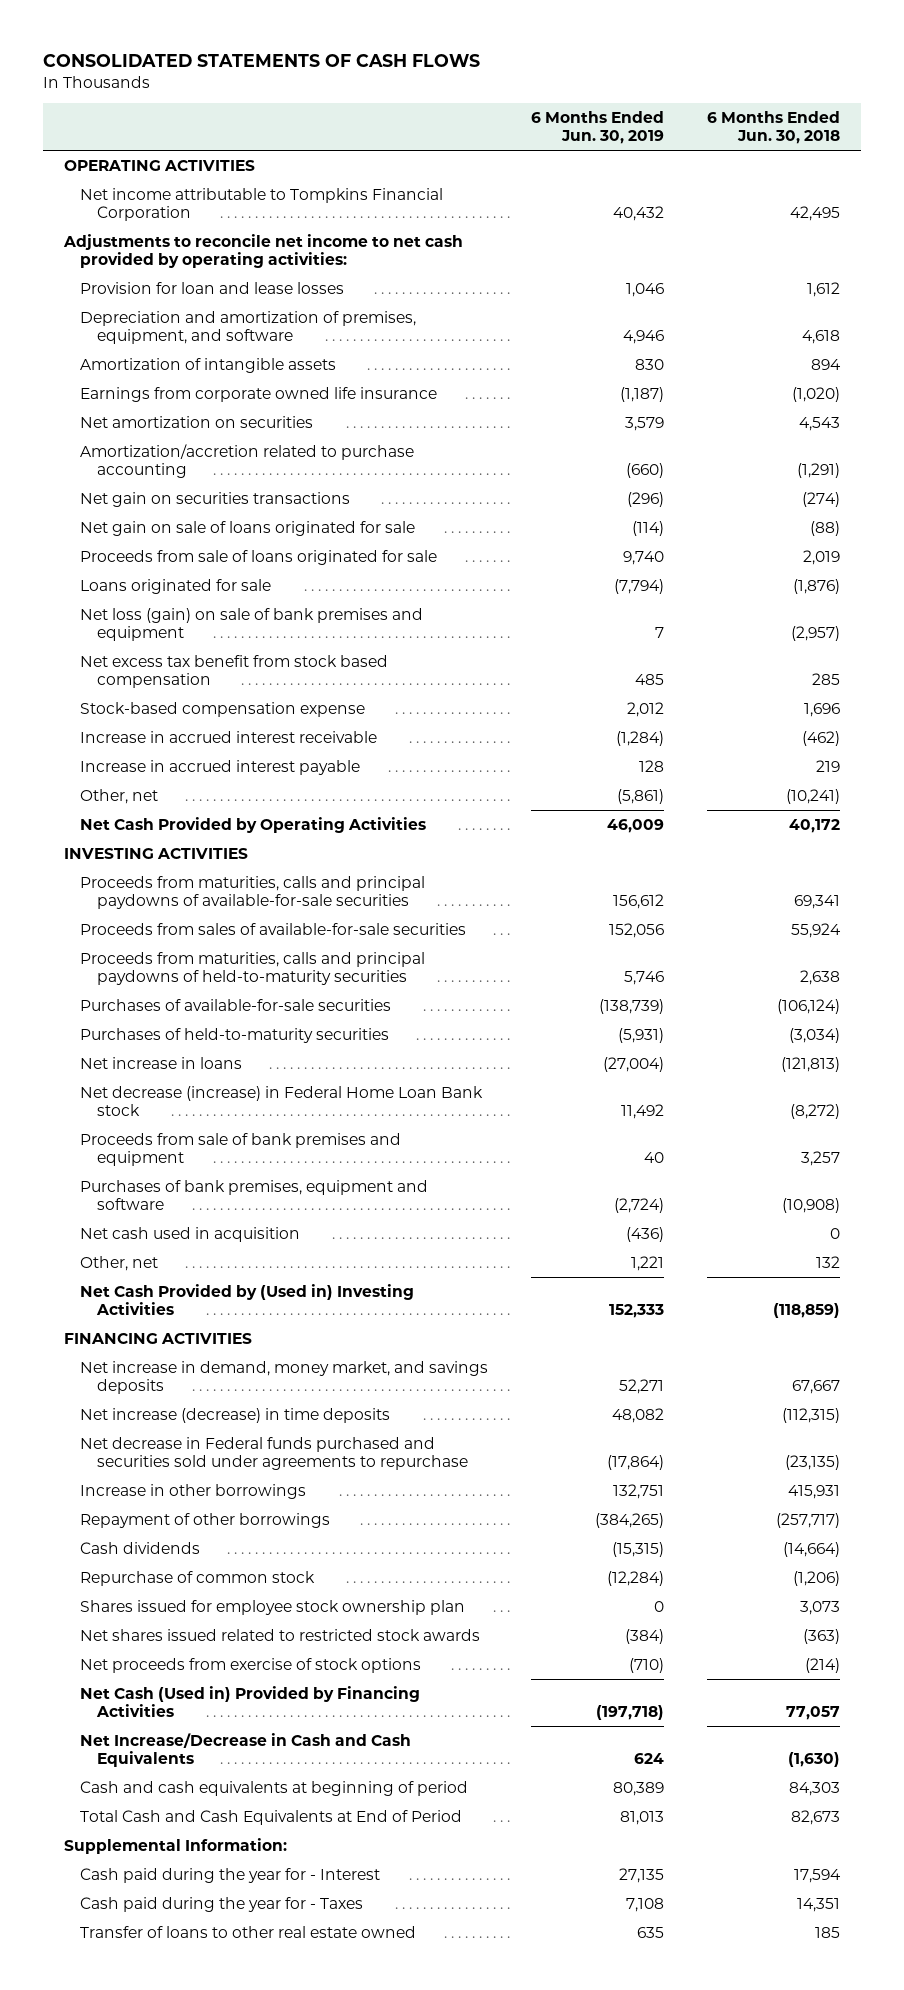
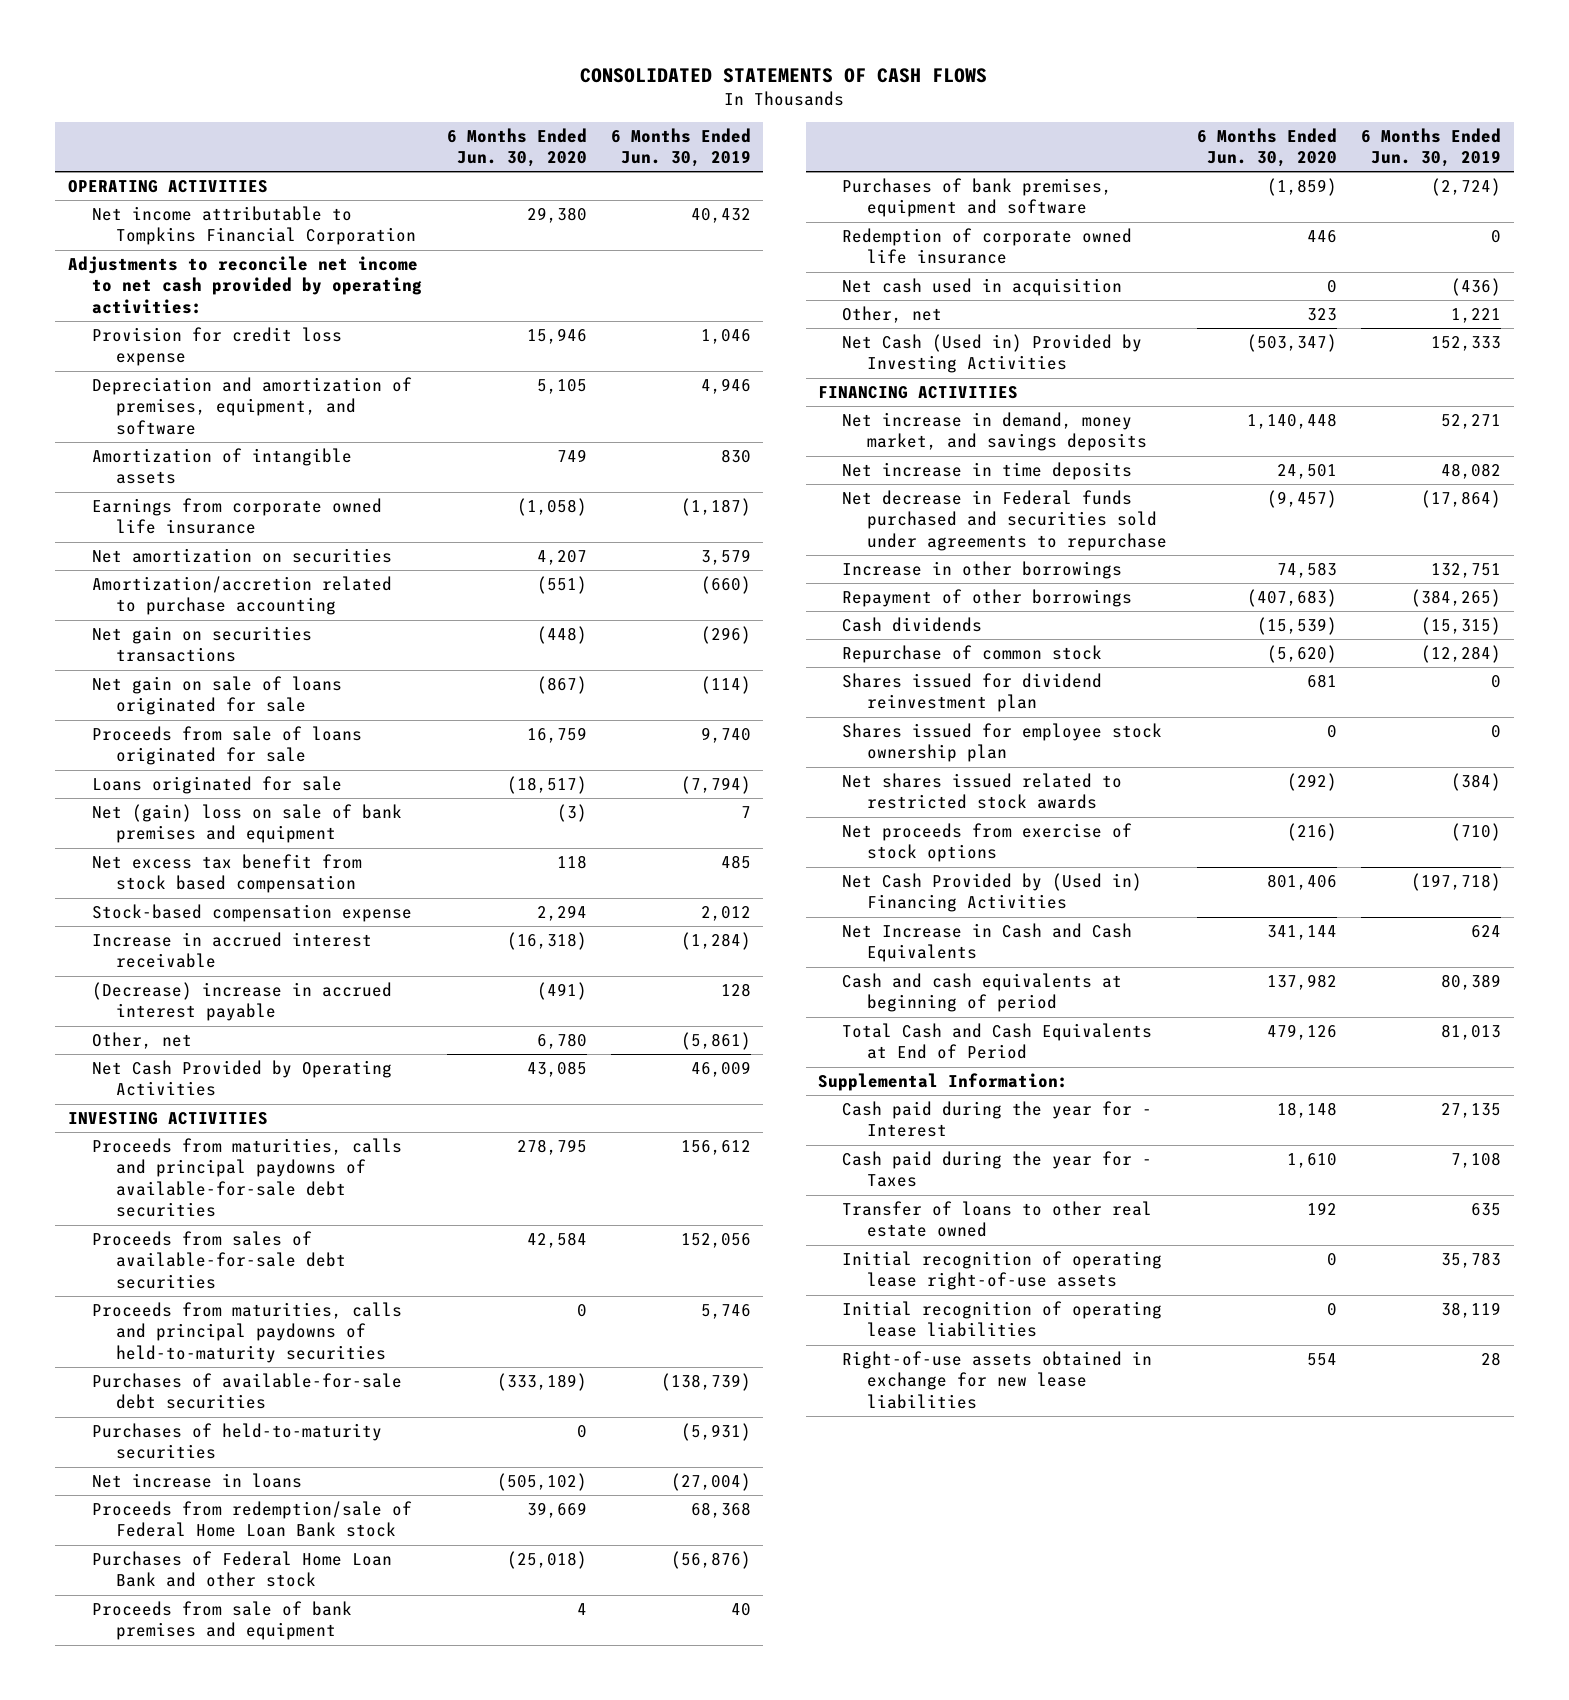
[707,110,841,145] 6 Months Ended Jun. 30, 2018 -> none
none -> [446,127,587,168] 6 Months Ended Jun. 30, 2020
[80,281,345,294] Provision for loan and lease losses -> [92,327,343,367] Provision for credit loss expense
[80,607,424,642] Net loss (gain) on sale of bank premises and equipment -> [92,804,403,844] Net (gain) loss on sale of bank premises and equipment
[80,759,361,775] Increase in accrued interest payable -> [92,982,393,1022] (Decrease) increase in accrued interest payable
[80,875,426,910] Proceeds from maturities, calls and principal paydowns of available-for-sale securities -> [92,1138,403,1218] Proceeds from maturities, calls and principal paydowns of available-for-sale debt securities
[80,922,467,935] Proceeds from sales of available-for-sale securities -> [92,1231,347,1289] Proceeds from sales of available-for-sale debt securities
[80,998,392,1011] Purchases of available-for-sale securities -> [92,1373,403,1410] Purchases of available-for-sale debt securities
[80,1085,484,1117] Net decrease (increase) in Federal Home Loan Bank stock -> none
none -> [92,1501,413,1538] Proceeds from redemption/sale of Federal Home Loan Bank stock
none -> [92,1551,393,1588] Purchases of Federal Home Loan Bank and other stock
none -> [842,228,1133,265] Redemption of corporate owned life insurance
[80,1283,415,1316] Net Cash Provided by (Used in) Investing Activities -> [842,334,1143,374] Net Cash (Used in) Provided by Investing Activities
[80,1407,391,1423] Net increase (decrease) in time deposits -> [842,462,1133,481] Net increase in time deposits
none -> [842,673,1103,713] Shares issued for dividend reinvestment plan
[80,1685,421,1718] Net Cash (Used in) Provided by Financing Activities -> [842,873,1143,913] Net Cash Provided by (Used in) Financing Activities
[80,1732,412,1768] Net Increase/Decrease in Cash and Cash Equivalents -> [842,923,1133,963] Net Increase in Cash and Cash Equivalents
none -> [842,1251,1163,1291] Initial recognition of operating lease right-of-use assets
none -> [842,1301,1163,1338] Initial recognition of operating lease liabilities
none -> [842,1351,1153,1409] Right-of-use assets obtained in exchange for new lease liabilities

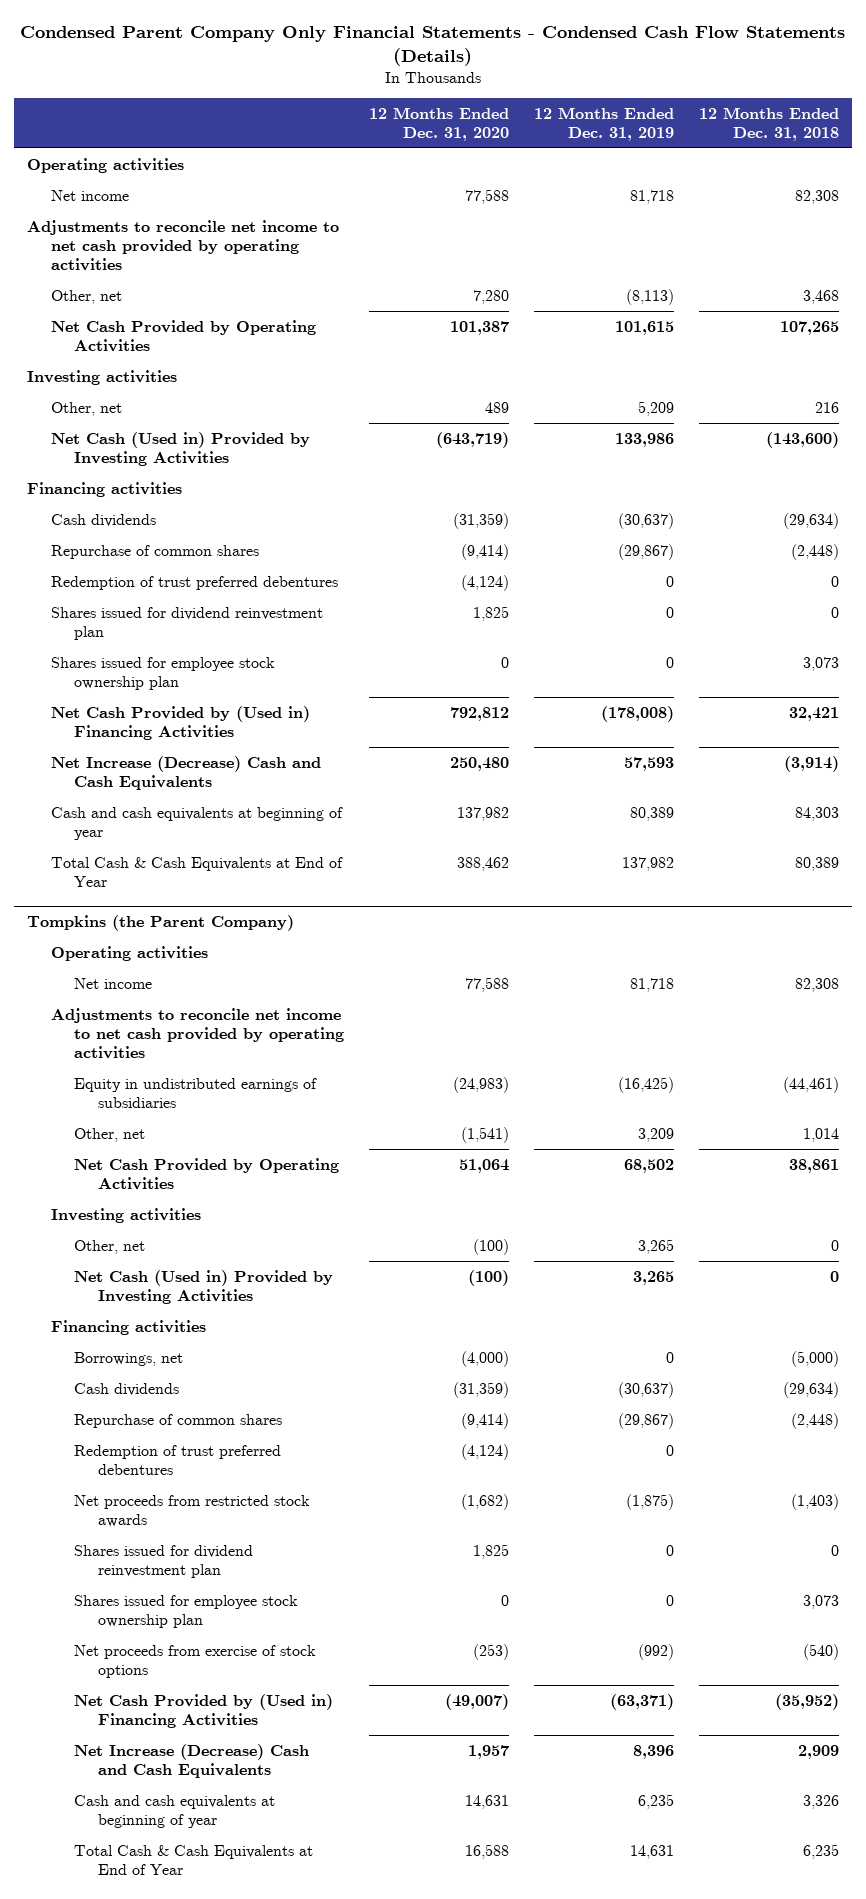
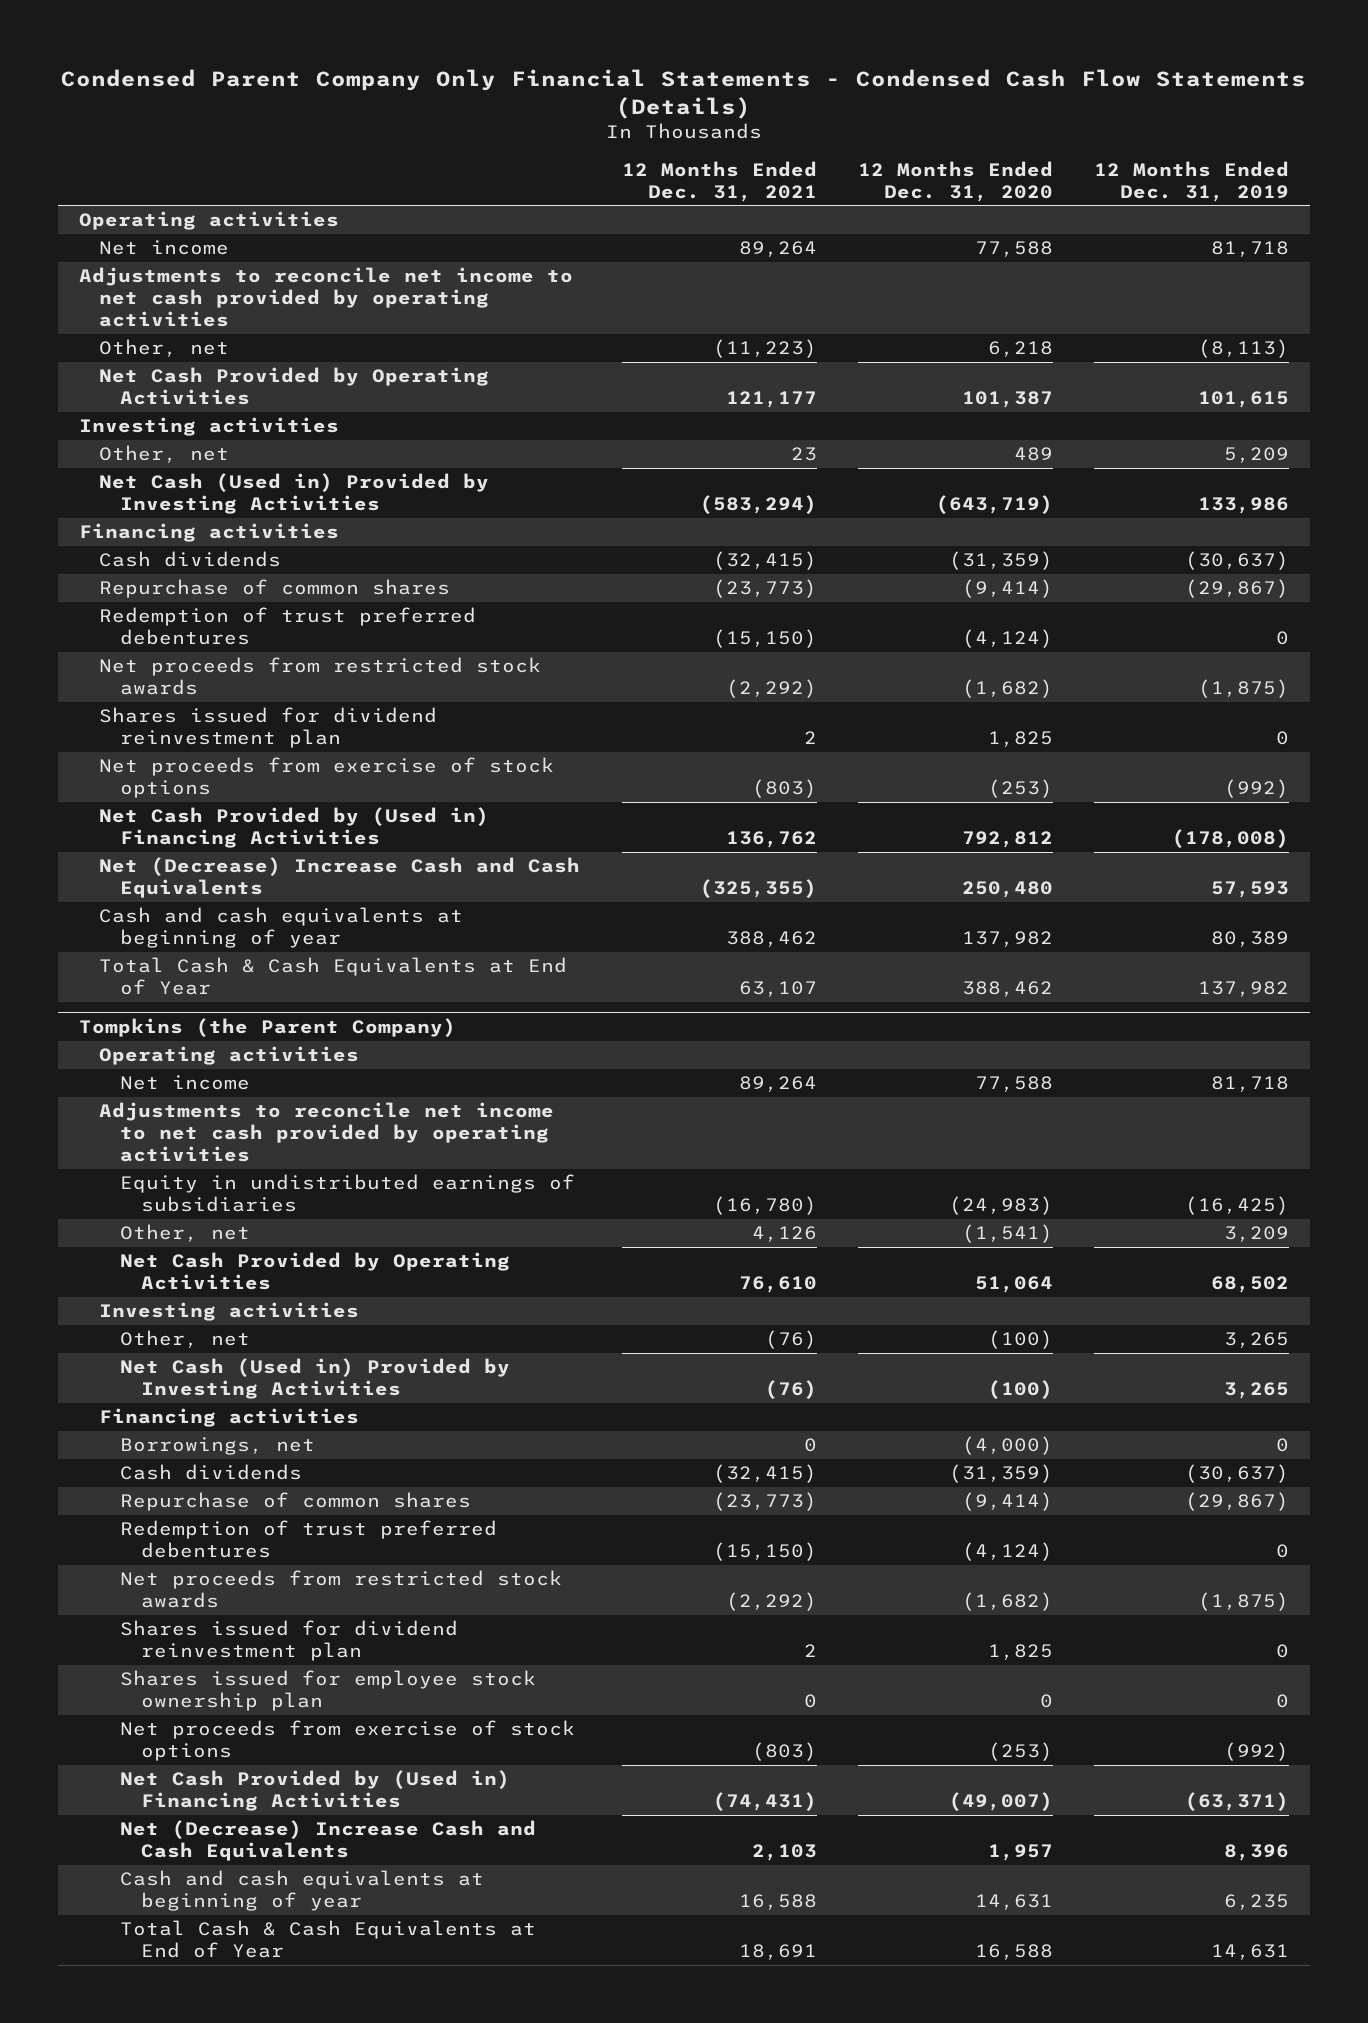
[699,106,840,141] 12 Months Ended Dec. 31, 2018 -> none
none -> [621,160,817,202] 12 Months Ended Dec. 31, 2021
[473,289,510,304] 7,280 -> [987,341,1053,358] 6,218
none -> [99,657,542,696] Net proceeds from restricted stock awards
[50,656,275,690] Shares issued for employee stock ownership plan -> none
none -> [99,757,555,799] Net proceeds from exercise of stock options
[50,755,321,790] Net Increase (Decrease) Cash and Cash Equivalents -> [99,857,581,899] Net (Decrease) Increase Cash and Cash Equivalents
[74,1743,310,1778] Net Increase (Decrease) Cash and Cash Equivalents -> [119,1820,536,1862] Net (Decrease) Increase Cash and Cash Equivalents

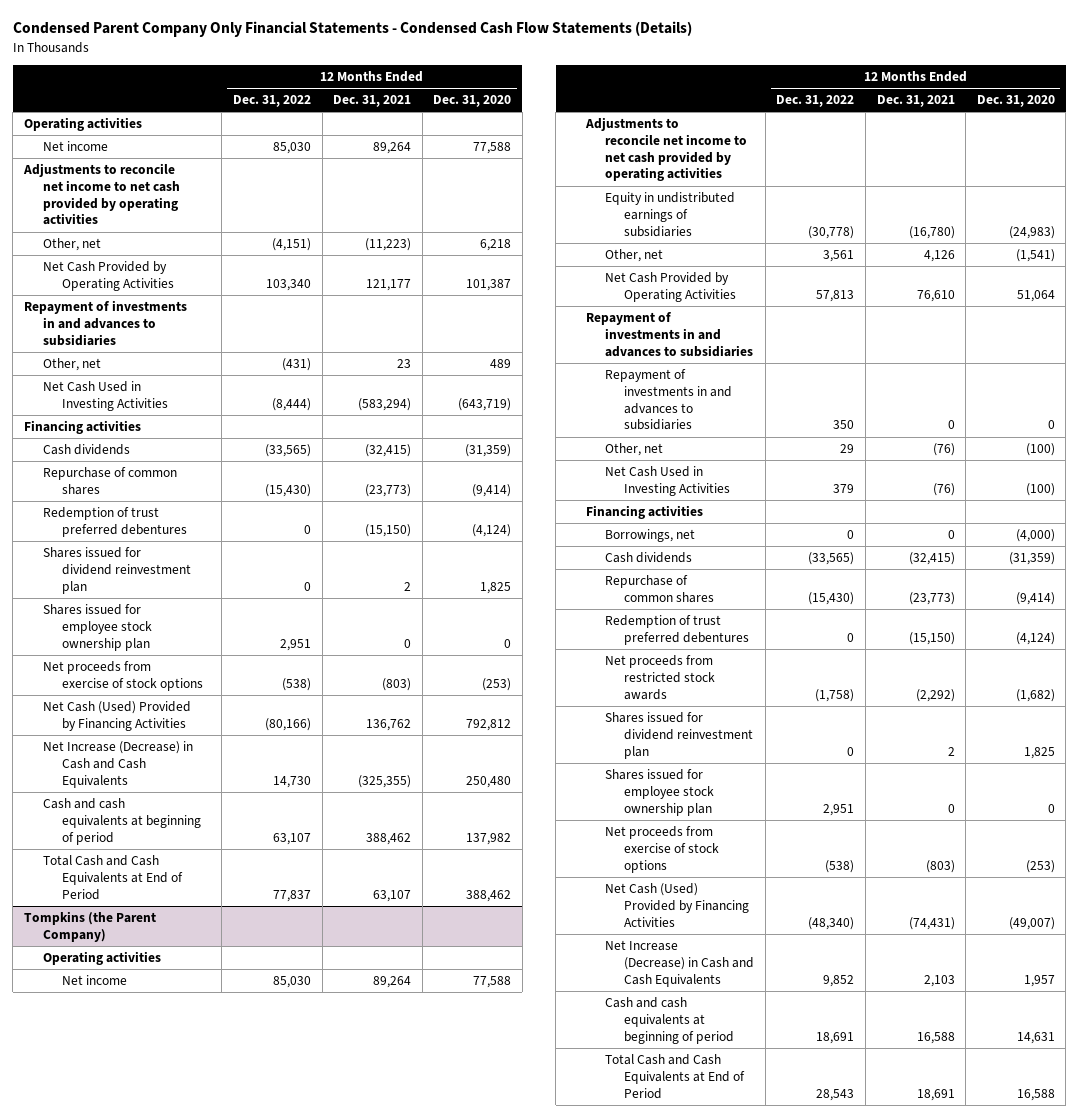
[1093,160,1289,202] 12 Months Ended Dec. 31, 2019 -> none
none -> [232,94,311,107] Dec. 31, 2022
[78,417,339,437] Investing activities -> [23,299,187,346] Repayment of investments in and advances to subsidiaries
[99,473,490,515] Net Cash (Used in) Provided by Investing Activities -> [42,380,168,411] Net Cash Used in Investing Activities
[99,657,542,696] Net proceeds from restricted stock awards -> none
none -> [42,603,152,651] Shares issued for employee stock ownership plan
[99,807,490,849] Net Cash Provided by (Used in) Financing Activities -> [42,700,191,731] Net Cash (Used) Provided by Financing Activities
[99,857,581,899] Net (Decrease) Increase Cash and Cash Equivalents -> [42,740,193,788] Net Increase (Decrease) in Cash and Cash Equivalents
[99,907,464,949] Cash and cash equivalents at beginning of year -> [42,797,201,845] Cash and cash equivalents at beginning of period
[99,957,568,996] Total Cash & Cash Equivalents at End of Year -> [42,854,183,900] Total Cash and Cash Equivalents at End of Period
[99,1302,360,1322] Investing activities -> [586,311,754,357] Repayment of investments in and advances to subsidiaries
none -> [605,368,733,431] Repayment of investments in and advances to subsidiaries
[119,1358,510,1400] Net Cash (Used in) Provided by Investing Activities -> [605,465,731,496] Net Cash Used in Investing Activities
[119,1770,510,1812] Net Cash Provided by (Used in) Financing Activities -> [605,882,750,927] Net Cash (Used) Provided by Financing Activities
[119,1820,536,1862] Net (Decrease) Increase Cash and Cash Equivalents -> [605,939,755,987] Net Increase (Decrease) in Cash and Cash Equivalents
[119,1870,484,1912] Cash and cash equivalents at beginning of year -> [605,996,735,1044] Cash and cash equivalents at beginning of period
[119,1920,536,1959] Total Cash & Cash Equivalents at End of Year -> [605,1053,746,1099] Total Cash and Cash Equivalents at End of Period

